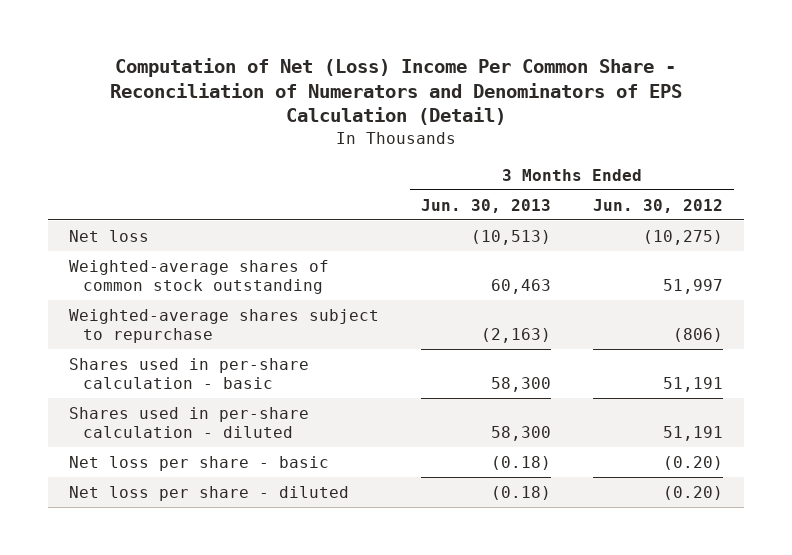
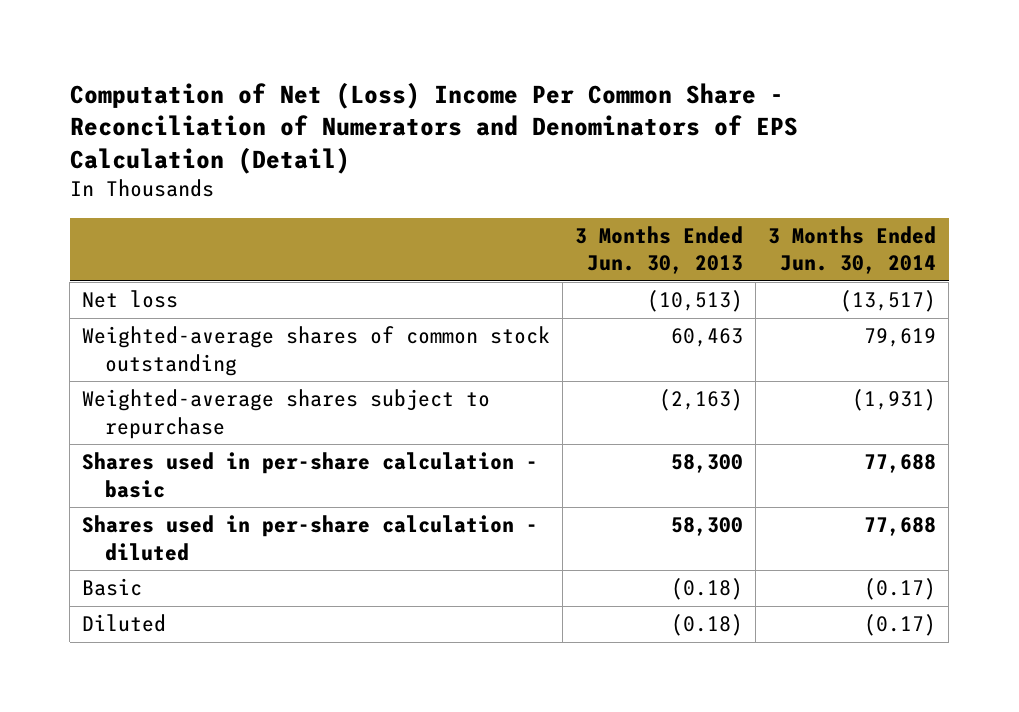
[593,198,724,213] Jun. 30, 2012 -> none
none -> [768,225,937,275] 3 Months Ended Jun. 30, 2014
[68,455,329,471] Net loss per share - basic -> [82,578,143,597] Basic
[68,485,349,501] Net loss per share - diluted -> [82,614,167,633] Diluted

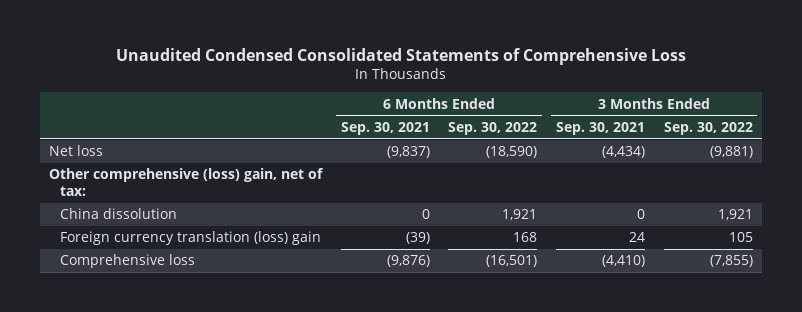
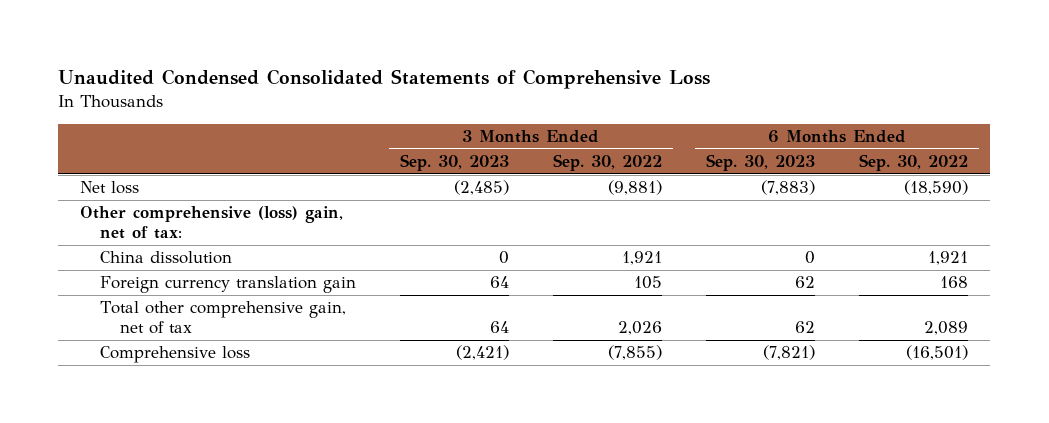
[340,122,430,136] Sep. 30, 2021 -> none
[556,122,646,136] Sep. 30, 2021 -> none
none -> [400,153,510,171] Sep. 30, 2023
none -> [706,153,816,171] Sep. 30, 2023
[60,231,322,246] Foreign currency translation (loss) gain -> [100,276,357,294] Foreign currency translation gain
none -> [100,301,347,335] Total other comprehensive gain, net of tax

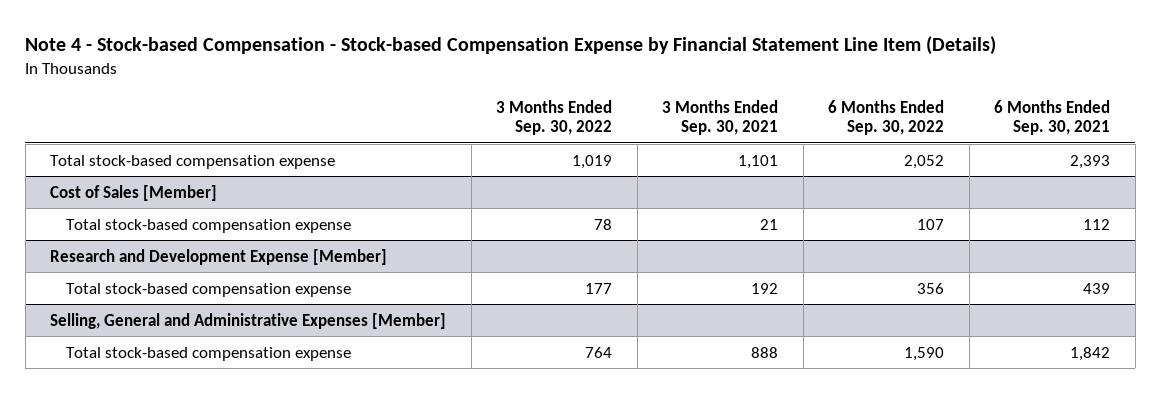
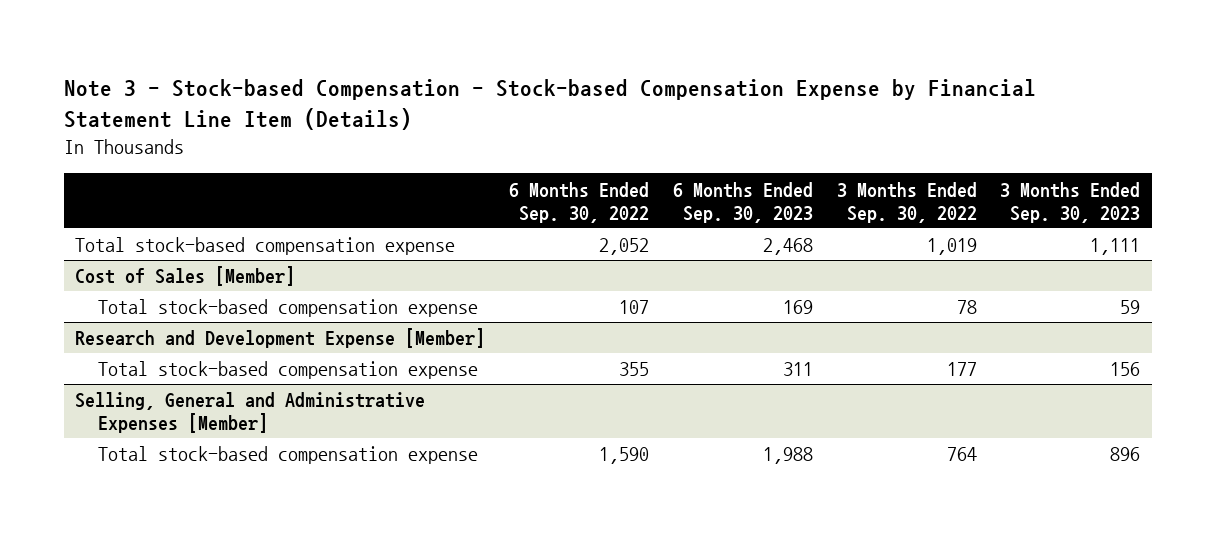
[25,36,997,56] Note 4 - Stock-based Compensation - Stock-based Compensation Expense by Financial Statement Line Item (Details) -> [63,78,1036,131] Note 3 - Stock-based Compensation - Stock-based Compensation Expense by Financial Statement Line Item (Details)
[662,99,779,136] 3 Months Ended Sep. 30, 2021 -> none
[994,99,1111,136] 6 Months Ended Sep. 30, 2021 -> none
none -> [672,181,813,223] 6 Months Ended Sep. 30, 2023
none -> [1000,181,1141,223] 3 Months Ended Sep. 30, 2023
[917,282,945,294] 356 -> [619,362,650,377] 355

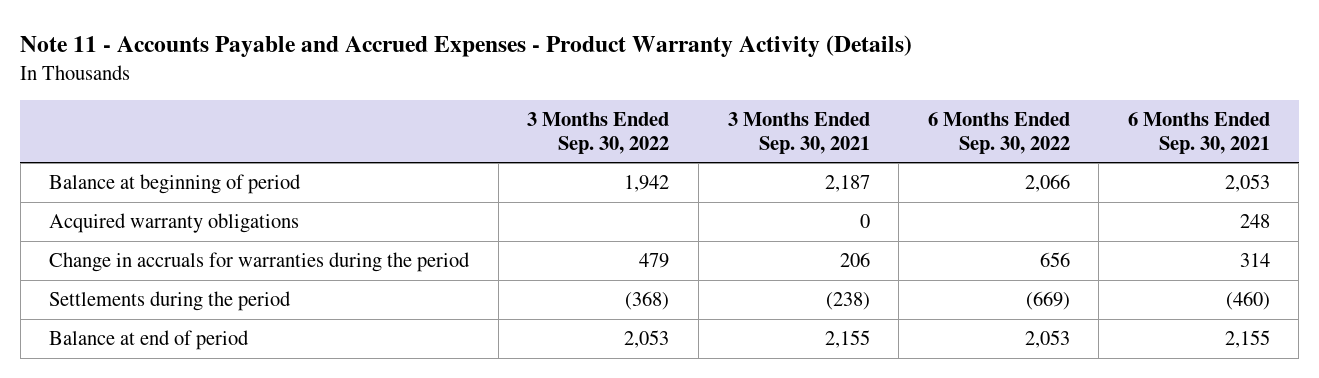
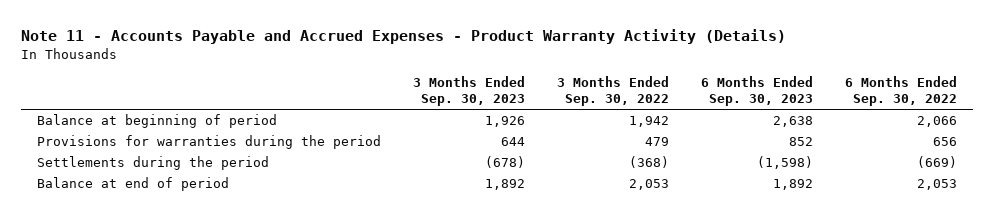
[727,112,870,154] 3 Months Ended Sep. 30, 2021 -> none
[1127,112,1270,154] 6 Months Ended Sep. 30, 2021 -> none
none -> [413,76,526,107] 3 Months Ended Sep. 30, 2023
none -> [701,76,814,107] 6 Months Ended Sep. 30, 2023
[49,213,300,234] Acquired warranty obligations -> none
[49,252,471,273] Change in accruals for warranties during the period -> [37,135,382,150] Provisions for warranties during the period

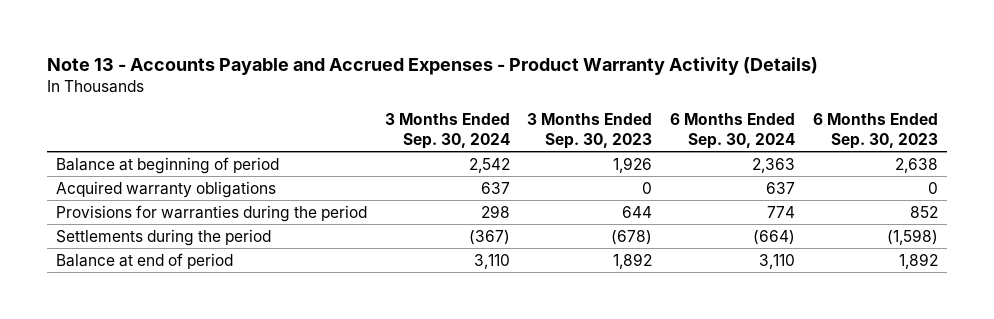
[21,29,787,45] Note 11 - Accounts Payable and Accrued Expenses - Product Warranty Activity (Details) -> [46,57,818,76] Note 13 - Accounts Payable and Accrued Expenses - Product Warranty Activity (Details)
[557,76,670,107] 3 Months Ended Sep. 30, 2022 -> none
[845,76,958,107] 6 Months Ended Sep. 30, 2022 -> none
none -> [384,113,510,150] 3 Months Ended Sep. 30, 2024
none -> [670,113,796,150] 6 Months Ended Sep. 30, 2024
none -> [55,180,276,198] Acquired warranty obligations

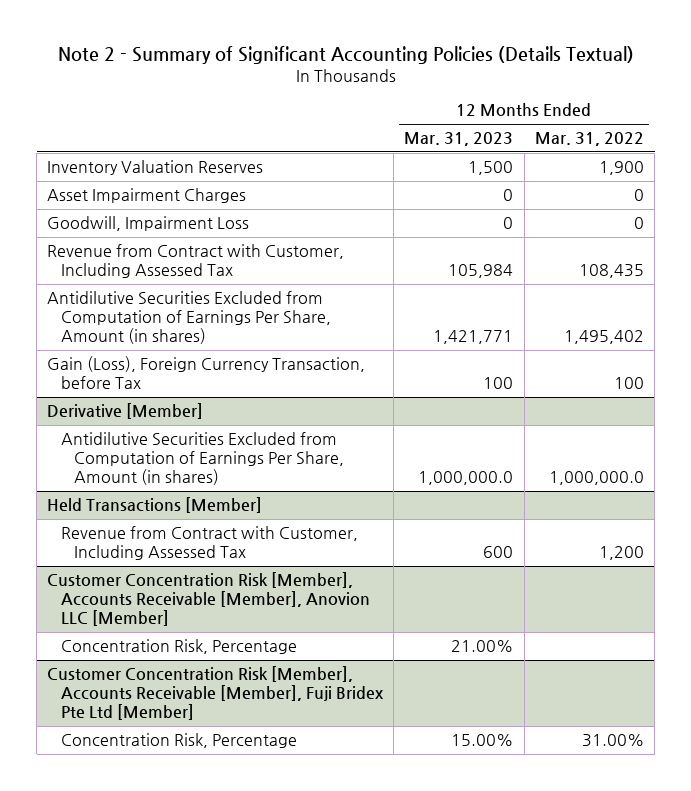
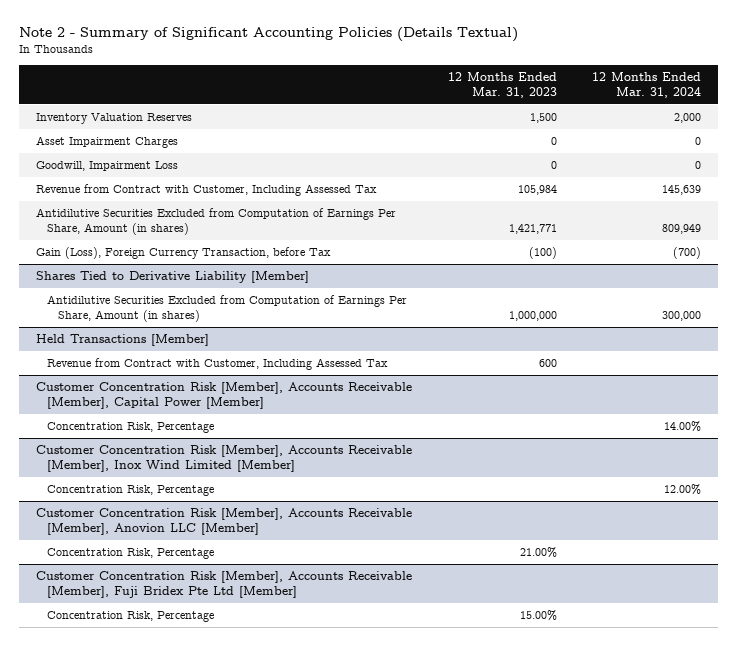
[534,132,644,147] Mar. 31, 2022 -> none
none -> [591,71,701,98] 12 Months Ended Mar. 31, 2024
[47,403,204,420] Derivative [Member] -> none
[483,377,514,390] 100 -> [528,247,557,260] (100)
none -> [36,271,310,284] Shares Tied to Derivative Liability [Member]
[418,471,514,486] 1,000,000.0 -> [508,310,557,321] 1,000,000
none -> [36,382,413,409] Customer Concentration Risk [Member], Accounts Receivable [Member], Capital Power [Member]
none -> [47,422,215,434] Concentration Risk, Percentage
none -> [36,445,413,472] Customer Concentration Risk [Member], Accounts Receivable [Member], Inox Wind Limited [Member]
none -> [47,485,215,497] Concentration Risk, Percentage

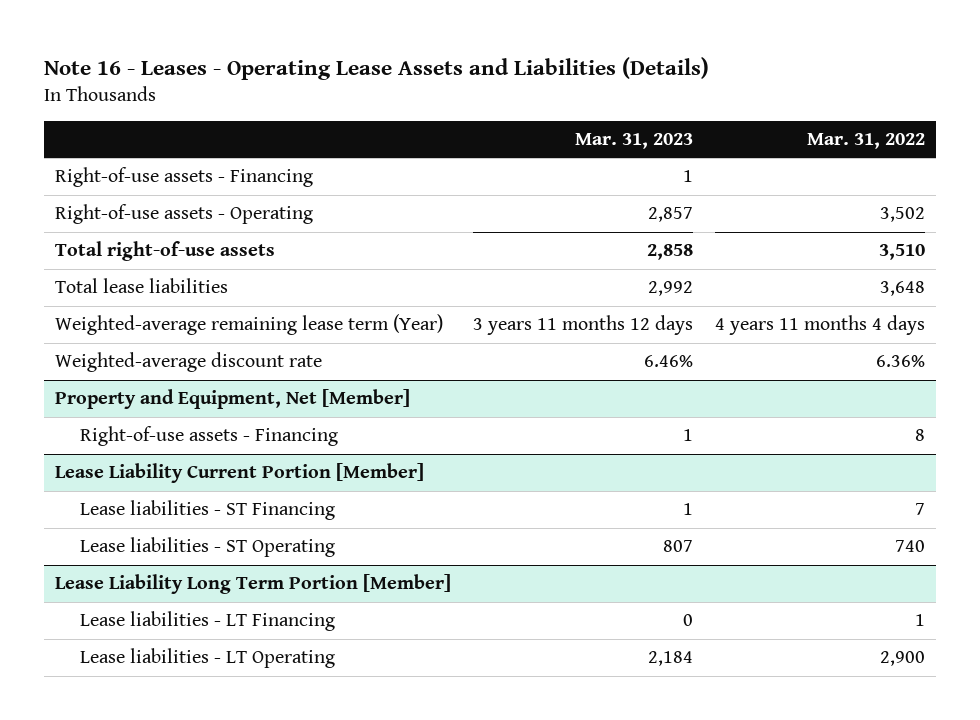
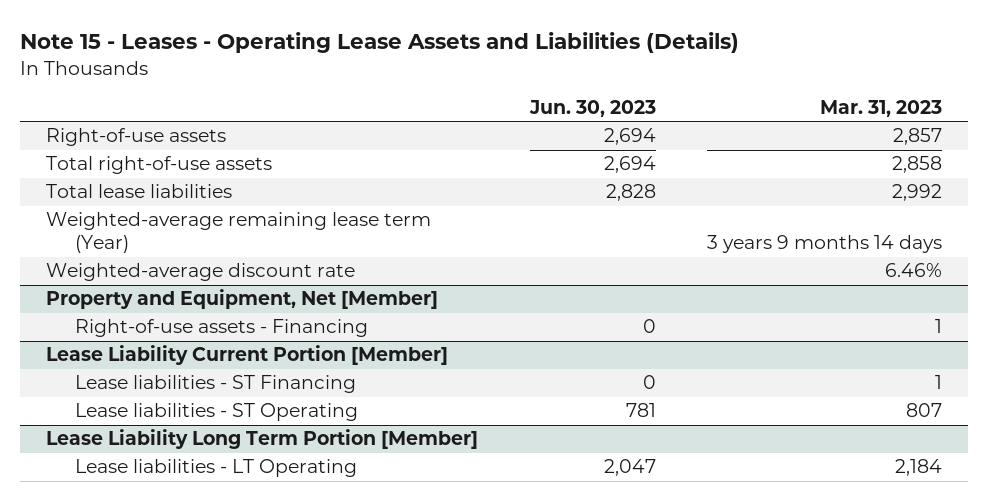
[44,56,710,80] Note 16 - Leases - Operating Lease Assets and Liabilities (Details) -> [20,32,740,54] Note 15 - Leases - Operating Lease Assets and Liabilities (Details)
[807,133,926,150] Mar. 31, 2022 -> none
none -> [528,99,656,117] Jun. 30, 2023
[55,167,314,188] Right-of-use assets - Financing -> none
[55,204,314,225] Right-of-use assets - Operating -> [45,128,226,147] Right-of-use assets
[473,315,694,336] 3 years 11 months 12 days -> [707,235,943,254] 3 years 9 months 14 days
[80,611,336,632] Lease liabilities - LT Financing -> none

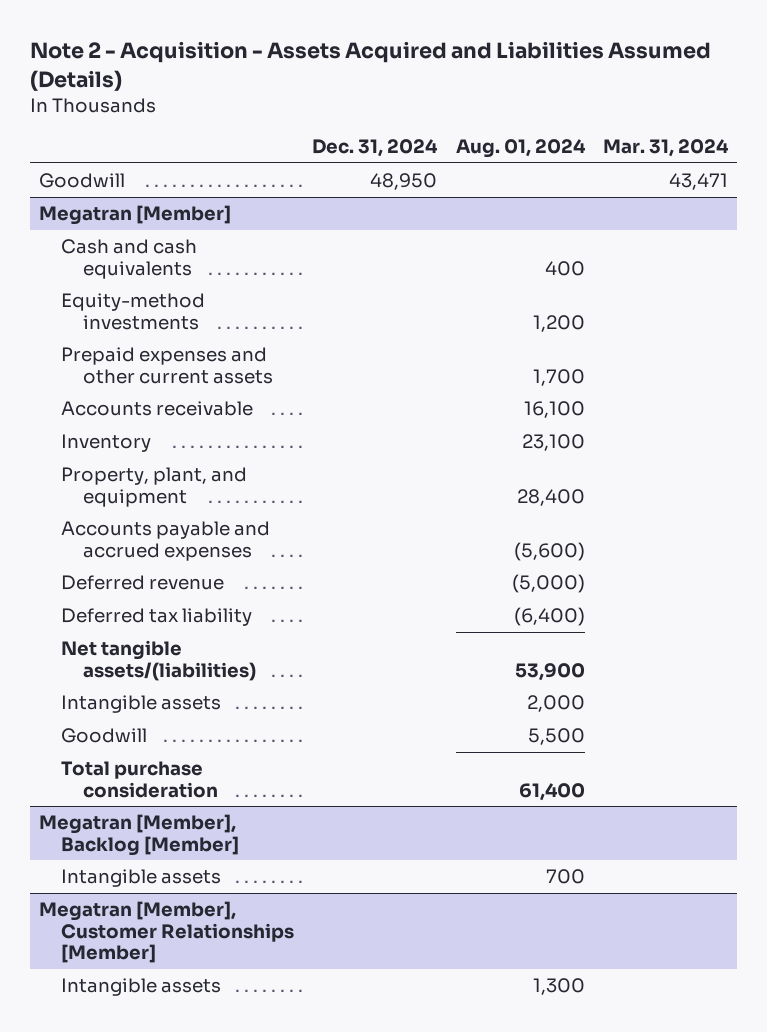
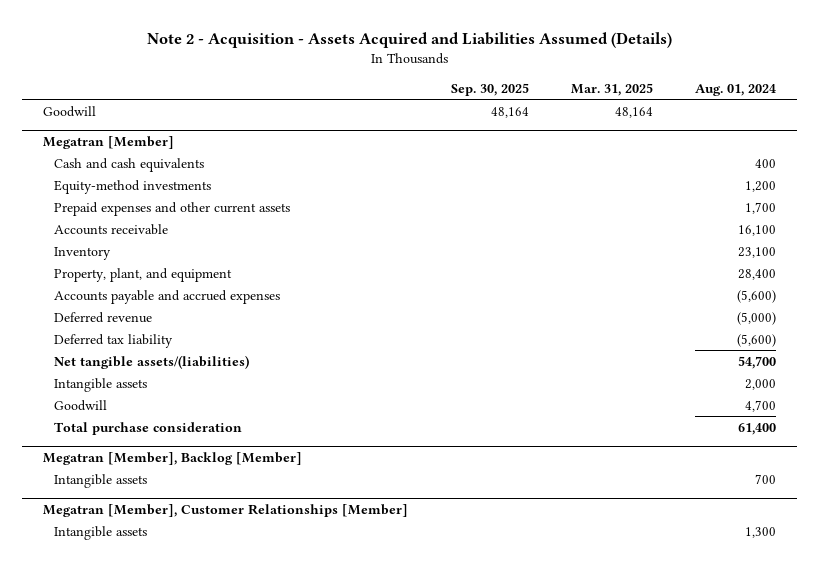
[312,138,439,157] Dec. 31, 2024 -> none
[603,138,730,157] Mar. 31, 2024 -> none
none -> [450,82,529,96] Sep. 30, 2025
none -> [570,82,653,96] Mar. 31, 2025
[513,606,585,626] (6,400) -> [737,333,777,347] (5,600)
[514,662,585,681] 53,900 -> [738,355,777,369] 54,700
[527,727,585,745] 5,500 -> [745,399,777,412] 4,700

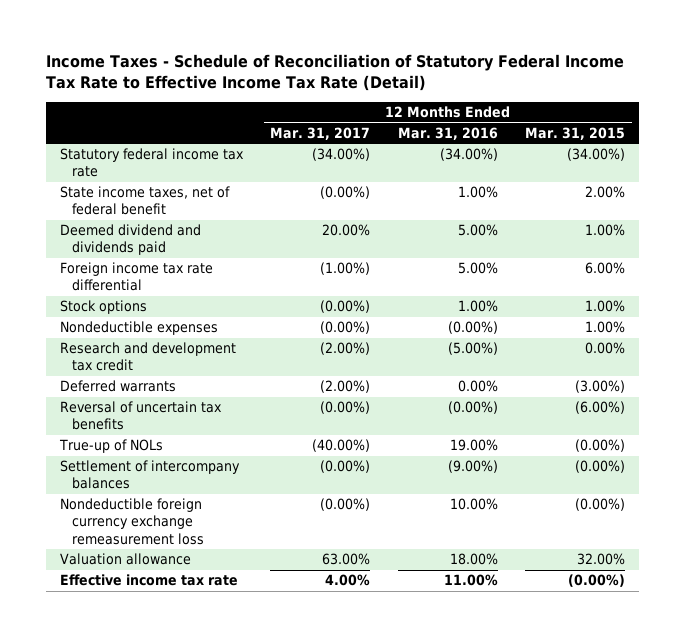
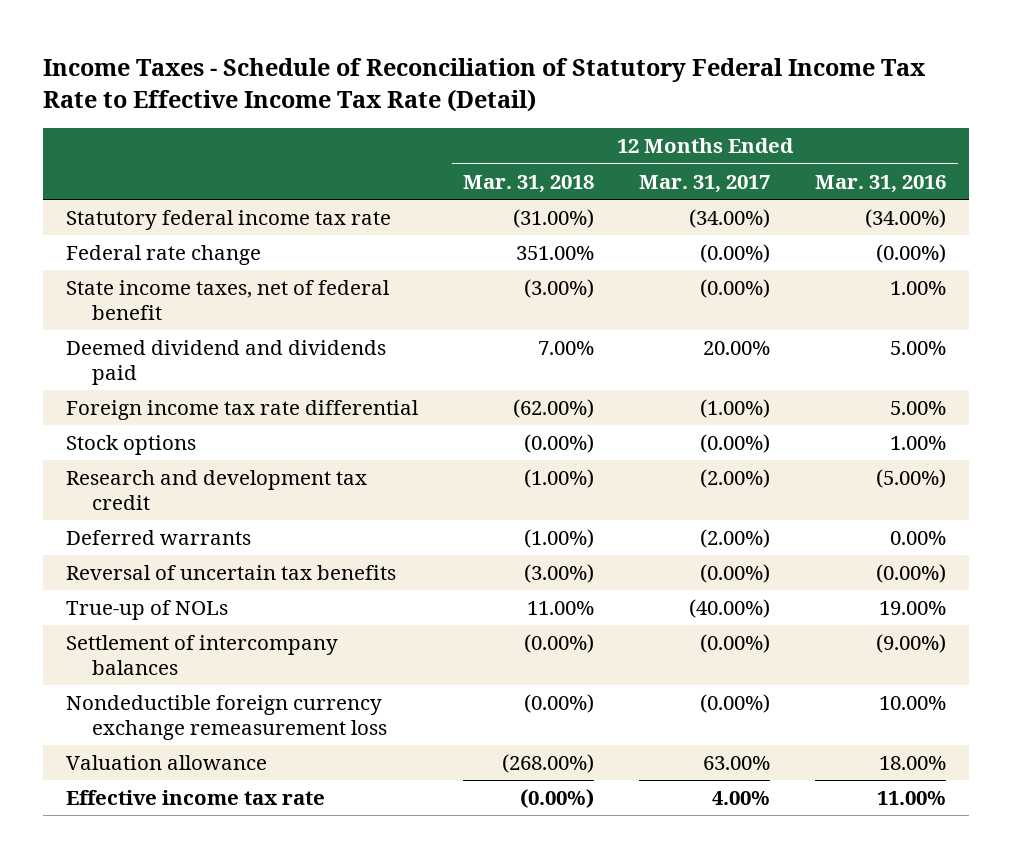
[524,126,625,140] Mar. 31, 2015 -> none
none -> [463,174,595,193] Mar. 31, 2018
none -> [66,245,262,266] Federal rate change
[60,321,219,336] Nondeductible expenses -> none

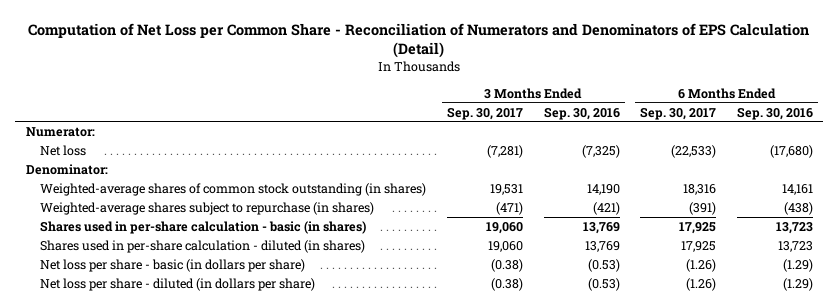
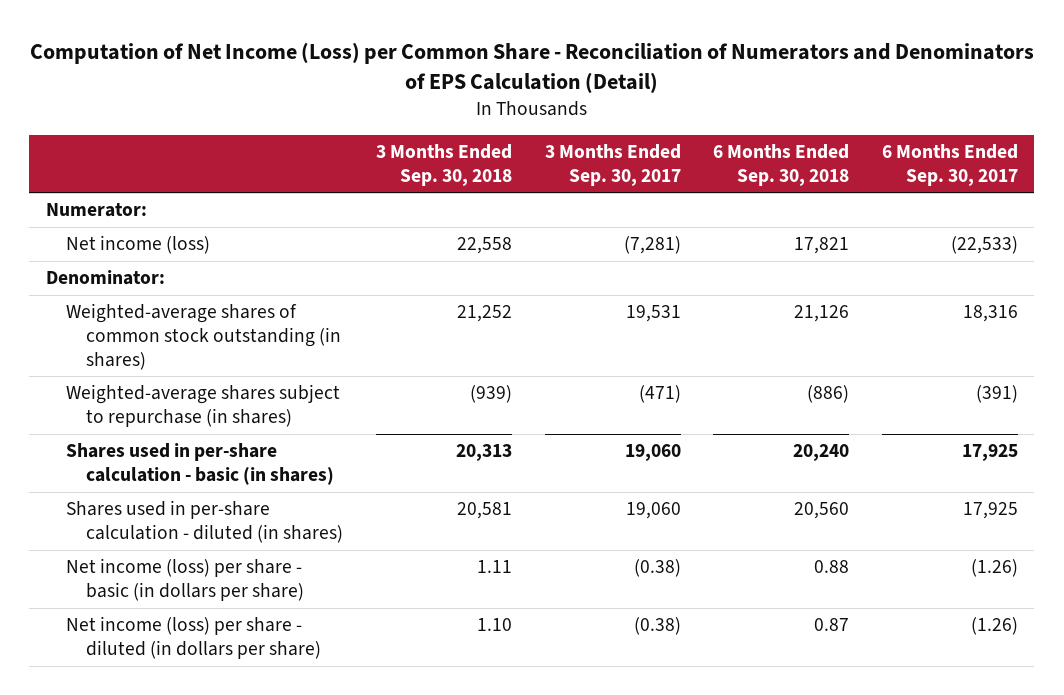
[28,22,810,59] Computation of Net Loss per Common Share - Reconciliation of Numerators and Denominators of EPS Calculation (Detail) -> [29,42,1034,94] Computation of Net Income (Loss) per Common Share - Reconciliation of Numerators and Denominators of EPS Calculation (Detail)
[543,106,620,120] Sep. 30, 2016 -> none
[737,106,814,120] Sep. 30, 2016 -> none
none -> [375,144,512,186] 3 Months Ended Sep. 30, 2018
none -> [713,144,850,186] 6 Months Ended Sep. 30, 2018
[40,144,87,156] Net loss -> [65,235,210,255] Net income (loss)
[40,258,306,272] Net loss per share - basic (in dollars per share) -> [65,558,305,602] Net income (loss) per share - basic (in dollars per share)
[40,277,316,291] Net loss per share - diluted (in dollars per share) -> [65,616,322,660] Net income (loss) per share - diluted (in dollars per share)

